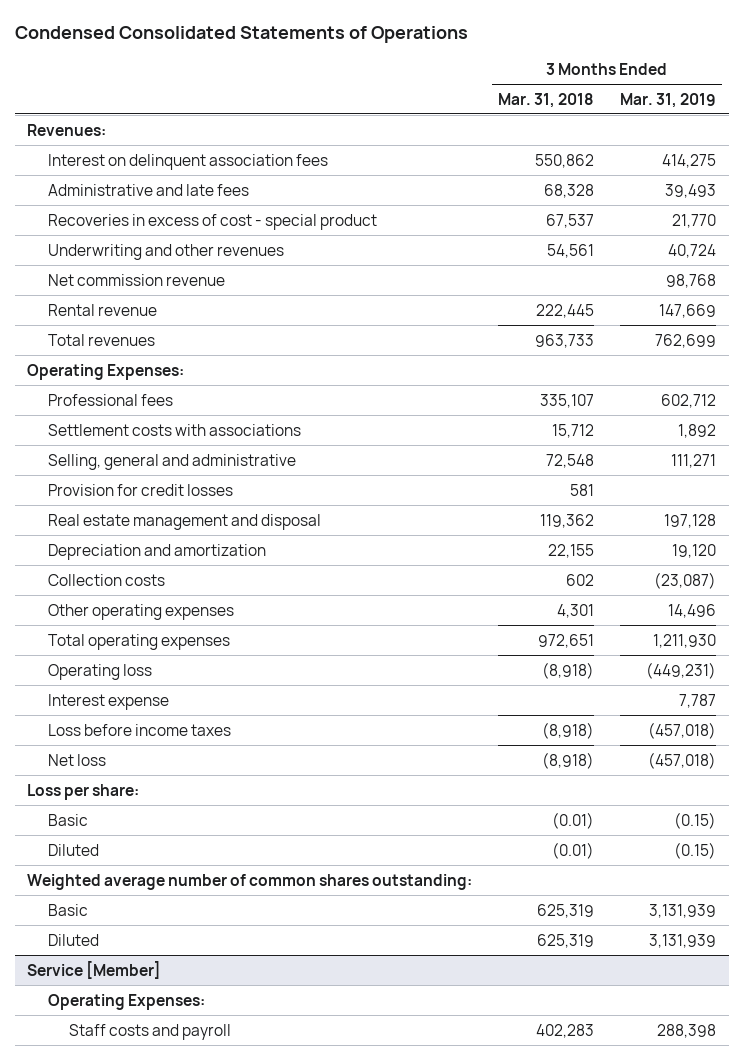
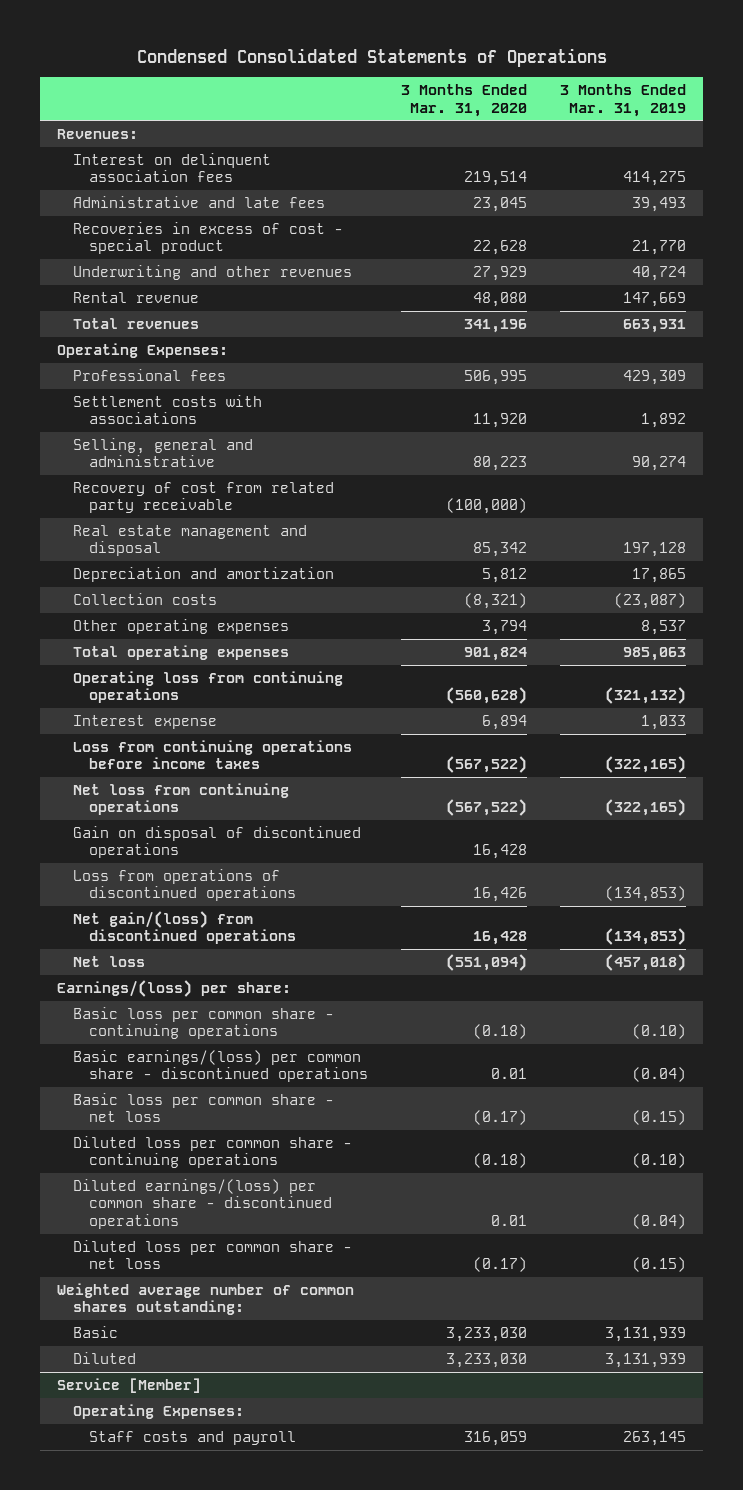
[498,92,595,108] Mar. 31, 2018 -> none
none -> [400,84,527,117] 3 Months Ended Mar. 31, 2020
[48,273,226,286] Net commission revenue -> none
[654,333,716,348] 762,699 -> [623,318,687,333] 663,931
[660,393,716,408] 602,712 -> [623,369,687,385] 429,309
[48,483,234,496] Provision for credit losses -> none
[670,453,716,468] 111,271 -> [632,456,687,472] 90,274
none -> [72,481,334,514] Recovery of cost from related party receivable
[671,543,716,558] 19,120 -> [632,567,687,583] 17,865
[667,603,716,618] 14,496 -> [641,619,687,635] 8,537
[652,633,716,648] 1,211,930 -> [623,646,687,661] 985,063
[48,663,153,680] Operating loss -> [72,670,343,704] Operating loss from continuing operations
[645,661,716,679] (449,231) -> [605,687,687,705] (321,132)
[678,693,716,708] 7,787 -> [641,714,687,730] 1,033
[48,723,232,736] Loss before income taxes -> [72,739,352,770] Loss from continuing operations before income taxes
[647,721,716,739] (457,018) -> [605,756,687,774] (322,165)
none -> [72,782,289,816] Net loss from continuing operations
none -> [72,825,361,859] Gain on disposal of discontinued operations
none -> [72,868,296,902] Loss from operations of discontinued operations
none -> [72,910,296,945] Net gain/(loss) from discontinued operations
[27,783,140,800] Loss per share: -> [56,979,291,997] Earnings/(loss) per share:
none -> [72,1006,334,1040] Basic loss per common share - continuing operations
none -> [72,1049,368,1083] Basic earnings/(loss) per common share - discontinued operations
[48,813,89,826] Basic -> [72,1092,334,1123] Basic loss per common share - net loss
none -> [72,1135,352,1169] Diluted loss per common share - continuing operations
none -> [72,1178,332,1230] Diluted earnings/(loss) per common share - discontinued operations
[48,843,100,856] Diluted -> [72,1239,352,1270] Diluted loss per common share - net loss
[656,1023,716,1038] 288,398 -> [623,1430,687,1446] 263,145

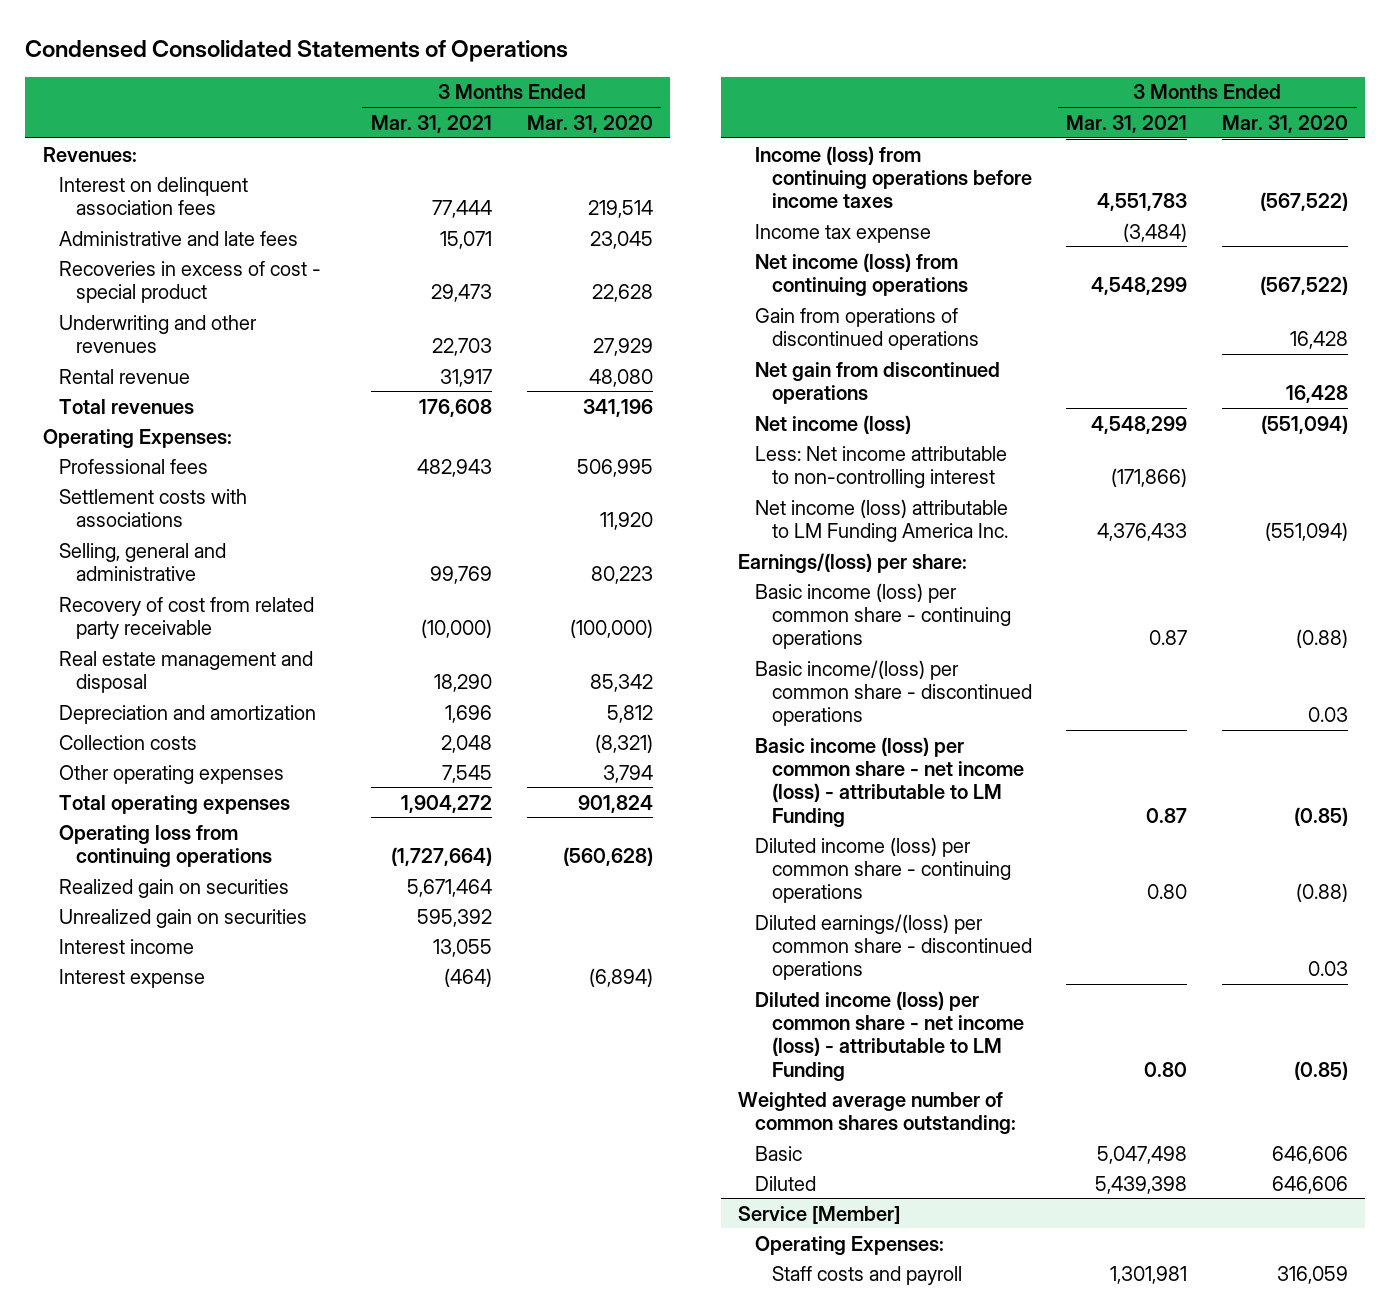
[560,84,687,117] 3 Months Ended Mar. 31, 2019 -> none
none -> [370,114,492,133] Mar. 31, 2021
[72,825,361,859] Gain on disposal of discontinued operations -> none
none -> [59,878,290,898] Realized gain on securities
none -> [59,908,308,928] Unrealized gain on securities
none -> [59,938,195,954] Interest income
[481,714,527,730] 6,894 -> [588,967,653,987] (6,894)
[72,739,352,770] Loss from continuing operations before income taxes -> [754,145,1032,209] Income (loss) from continuing operations before income taxes
none -> [754,223,931,243] Income tax expense
[72,782,289,816] Net loss from continuing operations -> [754,252,968,296] Net income (loss) from continuing operations
[72,868,296,902] Loss from operations of discontinued operations -> [754,307,979,350] Gain from operations of discontinued operations
[472,887,527,903] 16,426 -> [1290,330,1349,349] 16,428
[72,910,296,945] Net gain/(loss) from discontinued operations -> [754,361,1000,404] Net gain from discontinued operations
none -> [754,414,911,434] Net income (loss)
none -> [754,445,1007,488] Less: Net income attributable to non-controlling interest
[72,955,145,967] Net loss -> [754,498,1008,542] Net income (loss) attributable to LM Funding America Inc.
[72,1006,334,1040] Basic loss per common share - continuing operations -> [754,582,1011,650] Basic income (loss) per common share - continuing operations
[472,1024,527,1040] (0.18) -> [1296,629,1349,649] (0.88)
[72,1049,368,1083] Basic earnings/(loss) per common share - discontinued operations -> [754,659,1032,727] Basic income/(loss) per common share - discontinued operations
[490,1068,527,1080] 0.01 -> [1308,707,1349,723] 0.03
[72,1092,334,1123] Basic loss per common share - net loss -> [754,736,1024,827] Basic income (loss) per common share - net income (loss) - attributable to LM Funding
[472,1110,527,1126] (0.17) -> [1294,806,1349,826] (0.85)
[72,1135,352,1169] Diluted loss per common share - continuing operations -> [754,836,1011,904] Diluted income (loss) per common share - continuing operations
[472,1153,527,1169] (0.18) -> [1296,883,1349,903] (0.88)
[490,1215,527,1227] 0.01 -> [1308,961,1349,977] 0.03
[72,1239,352,1270] Diluted loss per common share - net loss -> [754,990,1024,1081] Diluted income (loss) per common share - net income (loss) - attributable to LM Funding
[472,1257,527,1273] (0.17) -> [1294,1060,1349,1080] (0.85)
[445,1326,527,1342] 3,233,030 -> [1272,1145,1349,1164] 646,606
[445,1352,527,1368] 3,233,030 -> [1272,1175,1349,1194] 646,606

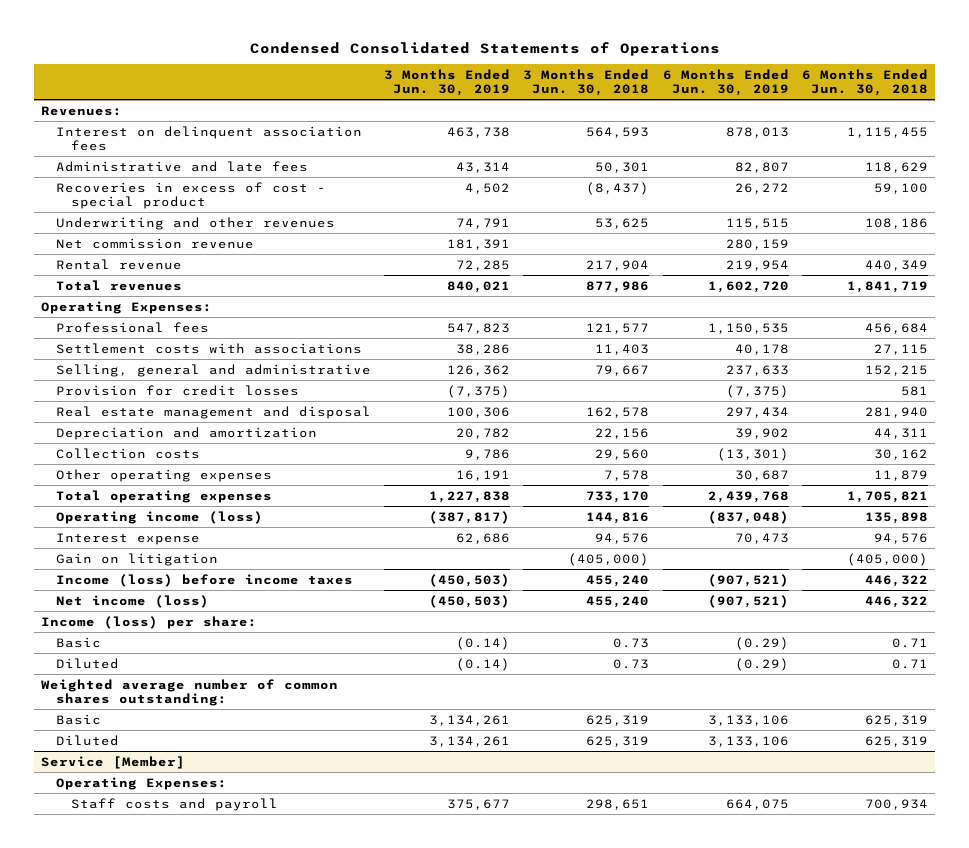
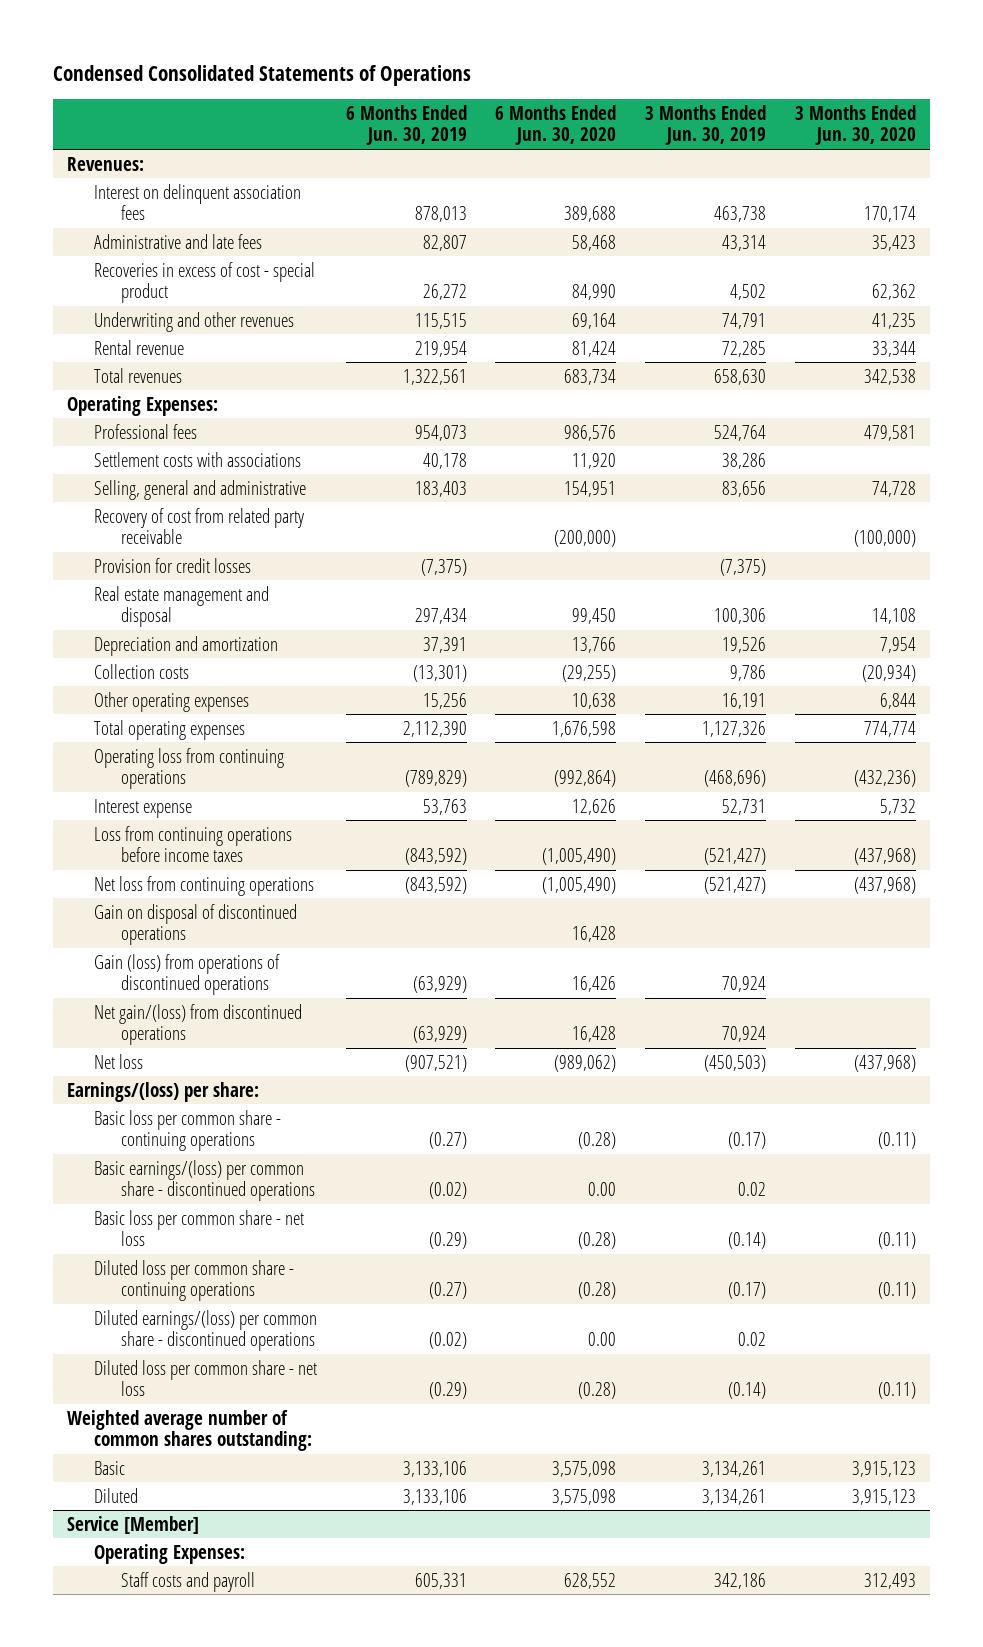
[523,68,650,97] 3 Months Ended Jun. 30, 2018 -> none
[802,68,929,97] 6 Months Ended Jun. 30, 2018 -> none
none -> [495,105,617,146] 6 Months Ended Jun. 30, 2020
none -> [794,105,916,146] 3 Months Ended Jun. 30, 2020
[55,237,254,249] Net commission revenue -> none
[447,280,511,293] 840,021 -> [714,368,767,385] 658,630
[707,280,789,293] 1,602,720 -> [402,368,467,385] 1,322,561
[447,322,511,334] 547,823 -> [714,424,767,441] 524,764
[707,322,789,334] 1,150,535 -> [414,424,467,441] 954,073
[447,364,511,376] 126,362 -> [722,480,767,497] 83,656
[725,364,789,376] 237,633 -> [414,480,467,497] 183,403
none -> [94,507,305,544] Recovery of cost from related party receivable
[456,427,511,439] 20,782 -> [722,636,767,653] 19,526
[734,427,789,439] 39,902 -> [422,636,467,653] 37,391
[55,552,218,566] Gain on litigation -> none
[734,469,789,481] 30,687 -> [422,692,467,709] 15,256
[429,490,511,503] 1,227,838 -> [702,720,767,737] 1,127,326
[707,490,789,503] 2,439,768 -> [402,720,467,737] 2,112,390
[55,510,263,524] Operating income (loss) -> [94,747,285,789] Operating loss from continuing operations
[429,510,511,524] (387,817) -> [704,769,767,787] (468,696)
[707,510,789,524] (837,048) -> [404,769,467,787] (789,829)
[456,532,511,544] 62,686 -> [722,798,767,815] 52,731
[734,532,789,544] 70,473 -> [422,798,467,815] 53,763
[55,573,353,587] Income (loss) before income taxes -> [94,825,293,862] Loss from continuing operations before income taxes
[429,573,511,587] (450,503) -> [704,847,767,865] (521,427)
[707,573,789,587] (907,521) -> [404,847,467,865] (843,592)
none -> [94,875,315,896] Net loss from continuing operations
none -> [94,903,298,945] Gain on disposal of discontinued operations
none -> [94,953,281,995] Gain (loss) from operations of discontinued operations
none -> [94,1003,303,1045] Net gain/(loss) from discontinued operations
[55,594,209,608] Net income (loss) -> [94,1053,144,1069] Net loss
[41,615,258,629] Income (loss) per share: -> [66,1081,259,1102] Earnings/(loss) per share:
none -> [94,1109,282,1151] Basic loss per common share - continuing operations
none -> [94,1159,316,1201] Basic earnings/(loss) per common share - discontinued operations
[55,636,101,648] Basic -> [94,1209,305,1246] Basic loss per common share - net loss
none -> [94,1259,295,1301] Diluted loss per common share - continuing operations
none -> [94,1309,318,1351] Diluted earnings/(loss) per common share - discontinued operations
[55,657,119,669] Diluted -> [94,1359,318,1396] Diluted loss per common share - net loss
[447,798,511,810] 375,677 -> [714,1572,767,1589] 342,186
[725,798,789,810] 664,075 -> [414,1572,467,1589] 605,331

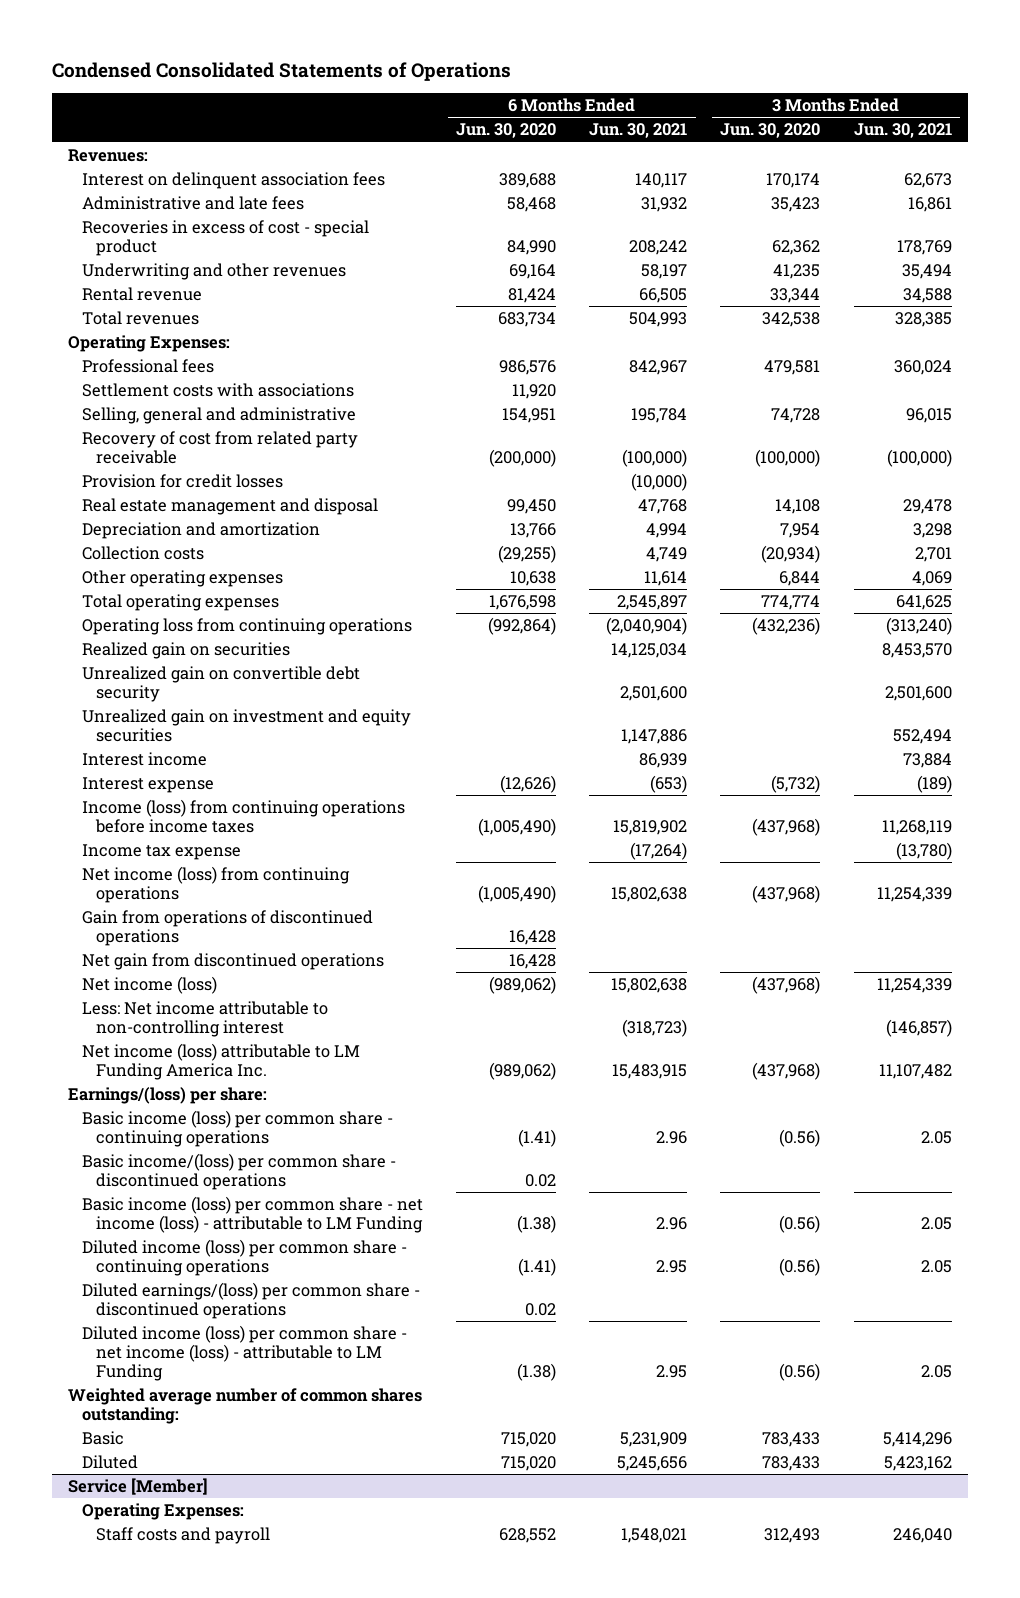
[345,105,467,146] 6 Months Ended Jun. 30, 2019 -> none
[645,105,767,146] 3 Months Ended Jun. 30, 2019 -> none
none -> [589,123,688,139] Jun. 30, 2021
none -> [853,123,952,139] Jun. 30, 2021
[94,903,298,945] Gain on disposal of discontinued operations -> none
none -> [82,641,291,659] Realized gain on securities
none -> [82,665,361,702] Unrealized gain on convertible debt security
none -> [82,708,412,742] Unrealized gain on investment and equity securities
none -> [82,751,208,766] Interest income
[572,798,617,815] 12,626 -> [500,774,557,793] (12,626)
[879,798,916,815] 5,732 -> [771,774,821,793] (5,732)
[94,825,293,862] Loss from continuing operations before income taxes -> [82,798,406,833] Income (loss) from continuing operations before income taxes
none -> [82,843,242,860] Income tax expense
[94,875,315,896] Net loss from continuing operations -> [82,865,351,903] Net income (loss) from continuing operations
[94,953,281,995] Gain (loss) from operations of discontinued operations -> [82,909,374,946] Gain from operations of discontinued operations
[572,975,617,992] 16,426 -> [509,929,557,945] 16,428
[94,1003,303,1045] Net gain/(loss) from discontinued operations -> [82,952,385,970] Net gain from discontinued operations
none -> [82,975,218,994] Net income (loss)
none -> [82,1000,329,1037] Less: Net income attributable to non-controlling interest
[94,1053,144,1069] Net loss -> [82,1042,361,1080] Net income (loss) attributable to LM Funding America Inc.
[94,1109,282,1151] Basic loss per common share - continuing operations -> [82,1109,394,1147] Basic income (loss) per common share - continuing operations
[578,1131,617,1149] (0.28) -> [518,1128,557,1147] (1.41)
[877,1131,916,1149] (0.11) -> [779,1128,821,1147] (0.56)
[94,1159,316,1201] Basic earnings/(loss) per common share - discontinued operations -> [82,1152,397,1190] Basic income/(loss) per common share - discontinued operations
[588,1181,617,1196] 0.00 -> [525,1173,557,1187] 0.02
[94,1209,305,1246] Basic loss per common share - net loss -> [82,1195,424,1233] Basic income (loss) per common share - net income (loss) - attributable to LM Funding
[578,1231,617,1249] (0.28) -> [517,1214,557,1233] (1.38)
[877,1231,916,1249] (0.11) -> [779,1214,821,1233] (0.56)
[94,1259,295,1301] Diluted loss per common share - continuing operations -> [82,1238,408,1276] Diluted income (loss) per common share - continuing operations
[578,1281,617,1299] (0.28) -> [518,1257,557,1276] (1.41)
[877,1281,916,1299] (0.11) -> [779,1257,821,1276] (0.56)
[588,1331,617,1346] 0.00 -> [525,1302,557,1316] 0.02
[94,1359,318,1396] Diluted loss per common share - net loss -> [82,1324,408,1381] Diluted income (loss) per common share - net income (loss) - attributable to LM Funding
[578,1381,617,1399] (0.28) -> [517,1362,557,1381] (1.38)
[877,1381,916,1399] (0.11) -> [779,1362,821,1381] (0.56)
[552,1460,617,1477] 3,575,098 -> [501,1431,557,1447] 715,020
[851,1460,916,1477] 3,915,123 -> [762,1431,821,1447] 783,433
[552,1488,617,1505] 3,575,098 -> [501,1455,557,1471] 715,020
[851,1488,916,1505] 3,915,123 -> [762,1455,821,1471] 783,433

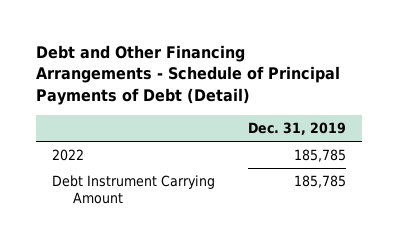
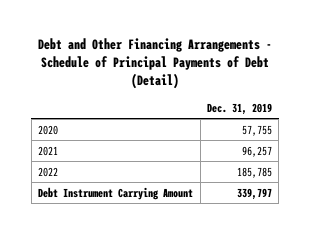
none -> [38,124,59,135] 2020
none -> [38,145,59,156] 2021
[293,175,346,189] 185,785 -> [236,187,272,200] 339,797

